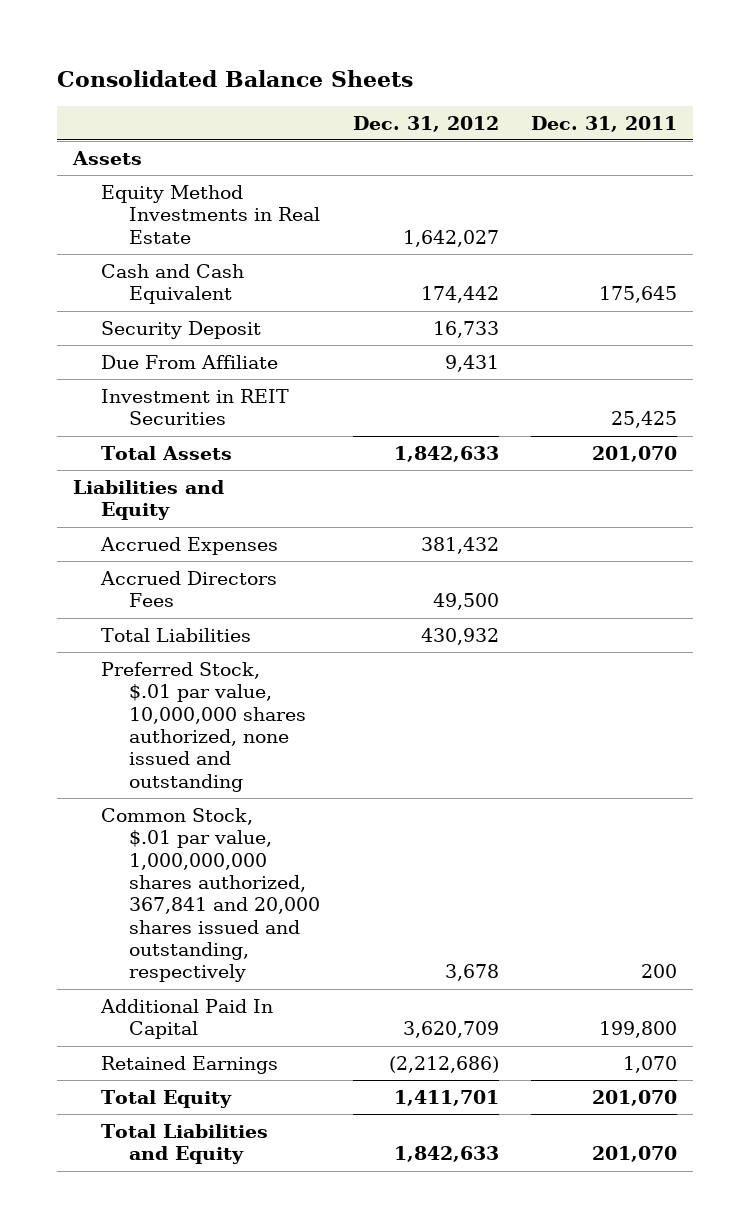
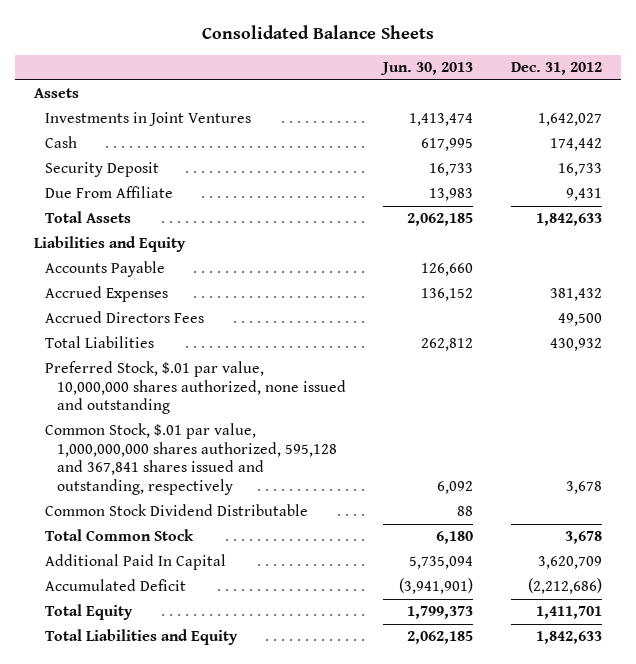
[530,115,677,132] Dec. 31, 2011 -> none
none -> [380,62,474,76] Jun. 30, 2013
[101,184,321,244] Equity Method Investments in Real Estate -> [45,112,252,127] Investments in Joint Ventures
[101,263,245,305] Cash and Cash Equivalent -> [45,136,78,149] Cash
[101,388,290,426] Investment in REIT Securities -> none
none -> [45,261,166,278] Accounts Payable
none -> [45,423,337,495] Common Stock, $.01 par value, 1,000,000,000 shares authorized, 595,128 and 367,841 shares issued and outstanding, respectively
none -> [45,504,309,517] Common Stock Dividend Distributable
[101,807,321,983] Common Stock, $.01 par value, 1,000,000,000 shares authorized, 367,841 and 20,000 shares issued and outstanding, respectively -> [45,529,195,542] Total Common Stock
[101,1055,279,1074] Retained Earnings -> [45,579,187,592] Accumulated Deficit

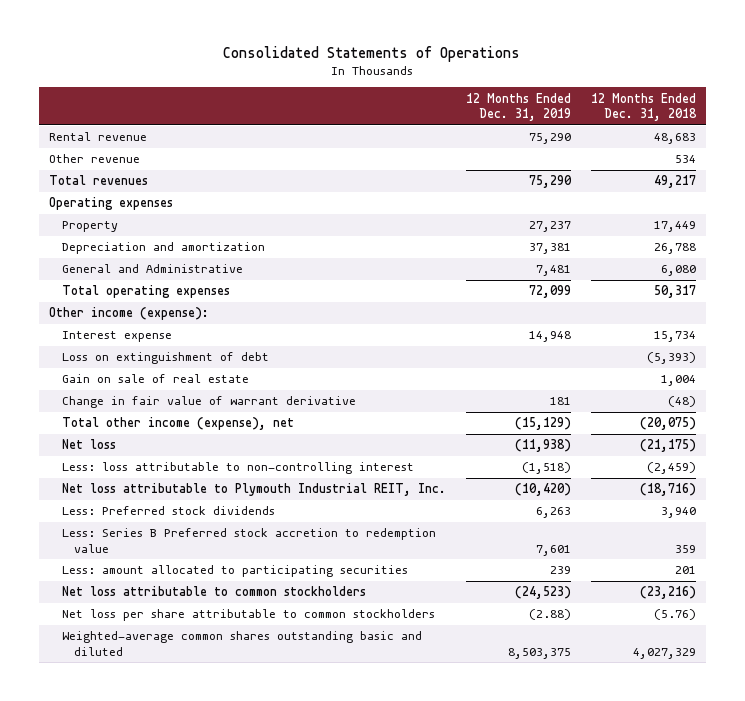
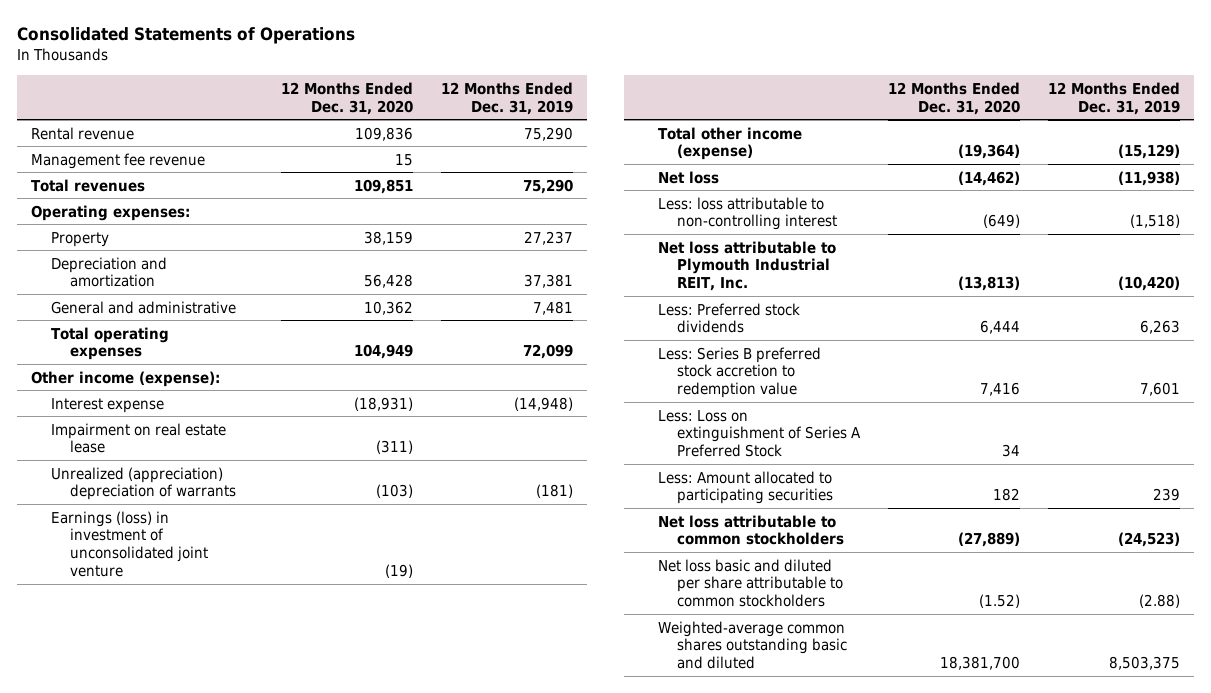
[591,92,698,121] 12 Months Ended Dec. 31, 2018 -> none
none -> [281,81,414,115] 12 Months Ended Dec. 31, 2020
[48,154,140,164] Other revenue -> none
none -> [31,152,206,169] Management fee revenue
[48,197,173,211] Operating expenses -> [31,204,191,221] Operating expenses:
[61,264,243,274] General and Administrative -> [50,300,236,314] General and administrative
[61,352,269,365] Loss on extinguishment of debt -> none
[61,374,249,384] Gain on sale of real estate -> none
[61,396,356,409] Change in fair value of warrant derivative -> none
[528,331,571,343] 14,948 -> [514,396,574,411] (14,948)
none -> [50,422,226,454] Impairment on real estate lease
none -> [50,466,237,501] Unrealized (appreciation) depreciation of warrants
none -> [50,510,209,577] Earnings (loss) in investment of unconsolidated joint venture
[61,417,294,431] Total other income (expense), net -> [657,126,802,161] Total other income (expense)
[61,528,436,553] Less: Series B Preferred stock accretion to redemption value -> [657,346,821,399] Less: Series B preferred stock accretion to redemption value
none -> [657,409,862,458] Less: Loss on extinguishment of Series A Preferred Stock
[61,565,408,578] Less: amount allocated to participating securities -> [657,470,834,505] Less: Amount allocated to participating securities
[61,609,435,622] Net loss per share attributable to common stockholders -> [657,558,844,608] Net loss basic and diluted per share attributable to common stockholders

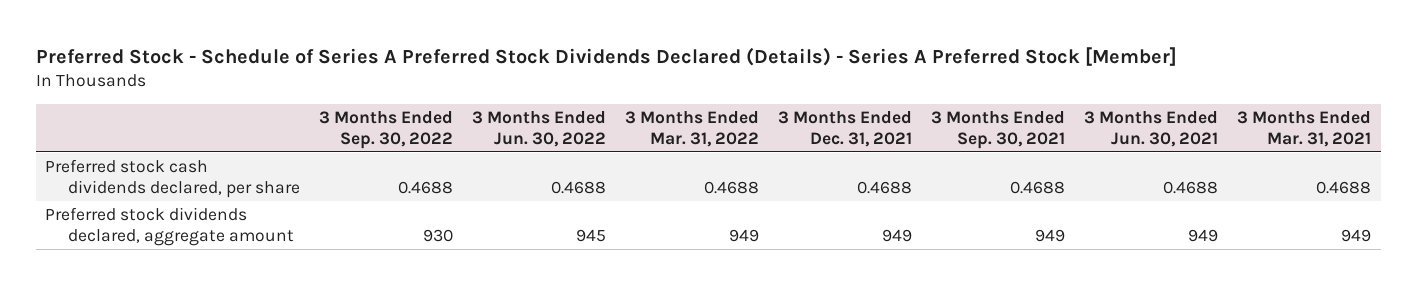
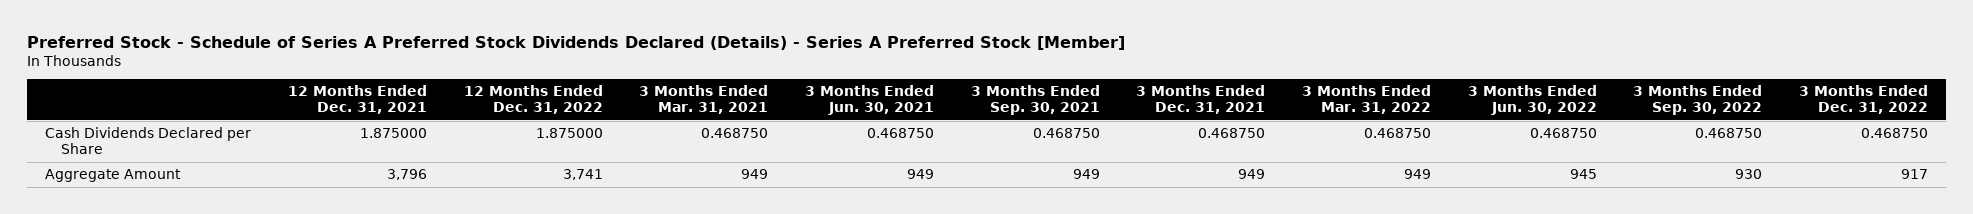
none -> [288,85,428,114] 12 Months Ended Dec. 31, 2021
none -> [463,85,603,114] 12 Months Ended Dec. 31, 2022
none -> [1799,85,1929,114] 3 Months Ended Dec. 31, 2022
[45,159,300,198] Preferred stock cash dividends declared, per share -> [45,127,252,155] Cash Dividends Declared per Share
[397,180,453,194] 0.4688 -> [1695,128,1763,139] 0.468750
[550,180,606,194] 0.4688 -> [1529,128,1597,139] 0.468750
[704,180,760,194] 0.4688 -> [1364,128,1432,139] 0.468750
[857,180,913,194] 0.4688 -> [1198,128,1266,139] 0.468750
[1010,180,1066,194] 0.4688 -> [1032,128,1100,139] 0.468750
[1163,180,1219,194] 0.4688 -> [867,128,935,139] 0.468750
[1316,180,1372,194] 0.4688 -> [701,128,769,139] 0.468750
[45,207,294,246] Preferred stock dividends declared, aggregate amount -> [45,169,182,183] Aggregate Amount

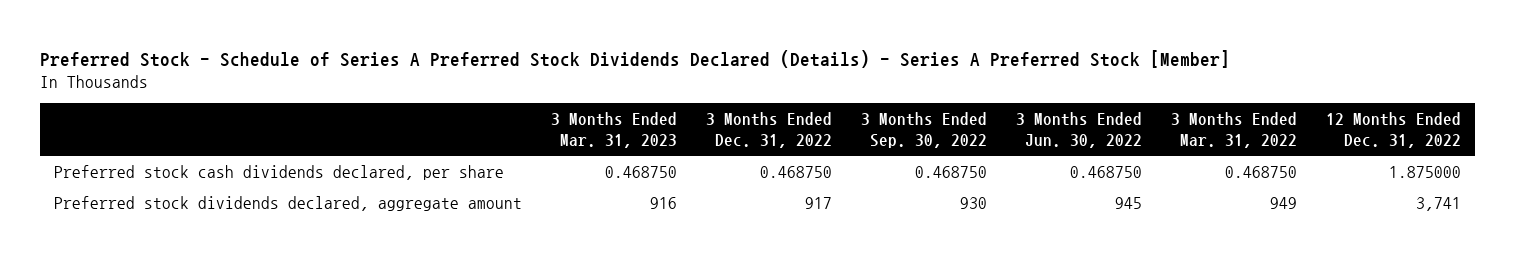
[288,85,428,114] 12 Months Ended Dec. 31, 2021 -> none
[639,85,769,114] 3 Months Ended Mar. 31, 2021 -> none
[805,85,935,115] 3 Months Ended Jun. 30, 2021 -> none
[970,85,1100,115] 3 Months Ended Sep. 30, 2021 -> none
[1136,85,1266,114] 3 Months Ended Dec. 31, 2021 -> none
none -> [551,112,678,149] 3 Months Ended Mar. 31, 2023
[45,127,252,155] Cash Dividends Declared per Share -> [54,164,505,180] Preferred stock cash dividends declared, per share
[45,169,182,183] Aggregate Amount -> [54,195,523,211] Preferred stock dividends declared, aggregate amount

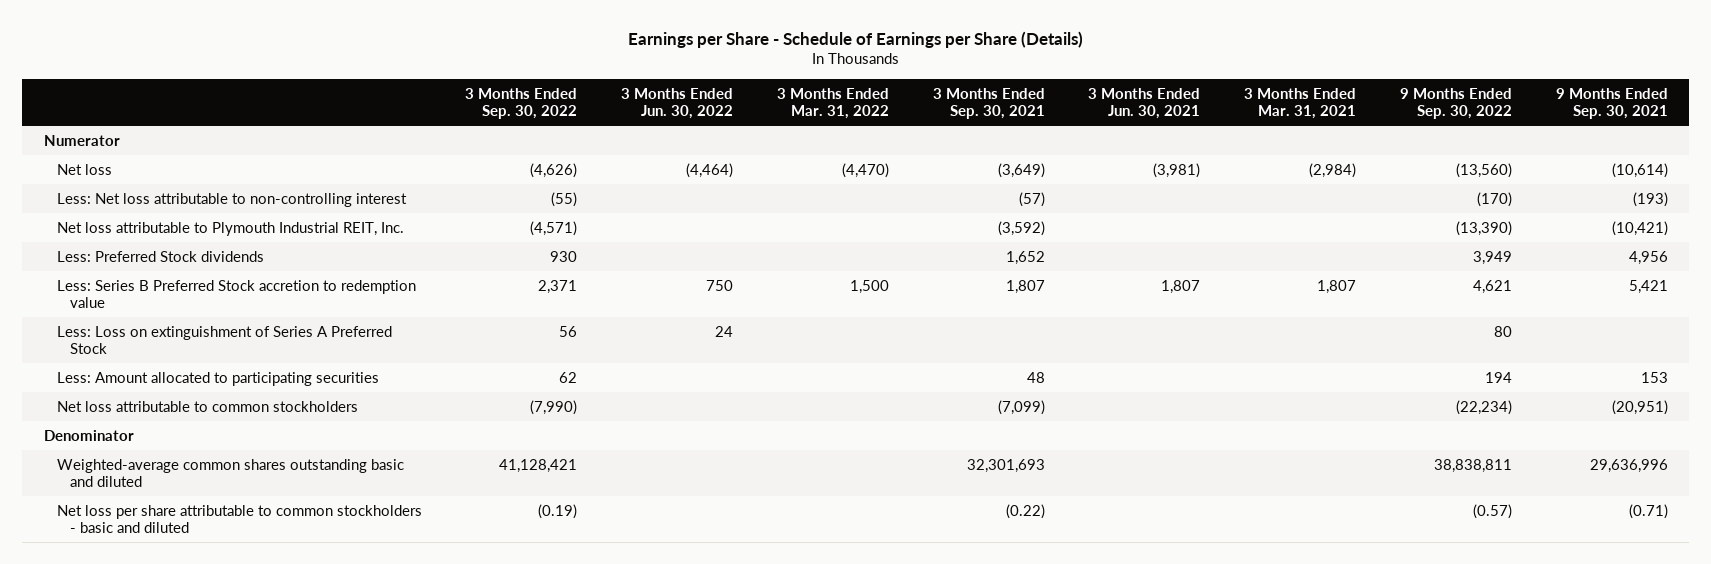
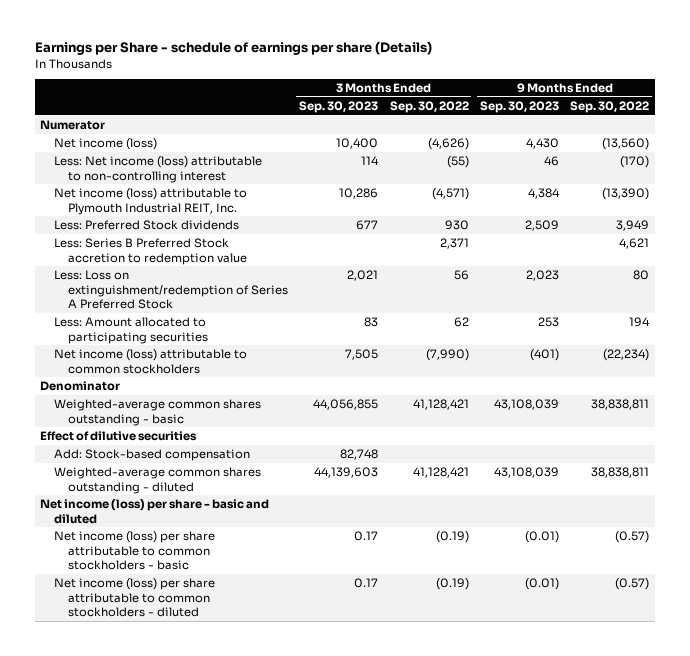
[627,30,1083,48] Earnings per Share - Schedule of Earnings per Share (Details) -> [34,41,432,56] Earnings per Share - schedule of earnings per share (Details)
[621,87,734,119] 3 Months Ended Jun. 30, 2022 -> none
[776,87,889,119] 3 Months Ended Mar. 31, 2022 -> none
[932,87,1045,119] 3 Months Ended Sep. 30, 2021 -> none
[1088,87,1201,119] 3 Months Ended Jun. 30, 2021 -> none
[1244,87,1357,119] 3 Months Ended Mar. 31, 2021 -> none
[1555,87,1668,119] 9 Months Ended Sep. 30, 2021 -> none
none -> [299,100,379,113] Sep. 30, 2023
none -> [479,100,559,113] Sep. 30, 2023
[56,163,112,175] Net loss -> [54,138,158,151] Net income (loss)
[56,192,407,207] Less: Net loss attributable to non-controlling interest -> [54,156,263,183] Less: Net income (loss) attributable to non-controlling interest
[56,221,404,236] Net loss attributable to Plymouth Industrial REIT, Inc. -> [54,188,248,215] Net income (loss) attributable to Plymouth Industrial REIT, Inc.
[56,325,392,355] Less: Loss on extinguishment of Series A Preferred Stock -> [54,270,288,310] Less: Loss on extinguishment/redemption of Series A Preferred Stock
[56,400,358,412] Net loss attributable to common stockholders -> [54,349,248,374] Net income (loss) attributable to common stockholders
[56,458,404,488] Weighted-average common shares outstanding basic and diluted -> [54,399,262,426] Weighted-average common shares outstanding - basic
none -> [40,431,198,442] Effect of dilutive securities
none -> [54,449,251,462] Add: Stock-based compensation
none -> [54,467,262,494] Weighted-average common shares outstanding - diluted
none -> [40,499,270,524] Net income (loss) per share - basic and diluted
[56,504,422,534] Net loss per share attributable to common stockholders - basic and diluted -> [54,531,216,571] Net income (loss) per share attributable to common stockholders - basic
none -> [54,578,216,618] Net income (loss) per share attributable to common stockholders - diluted

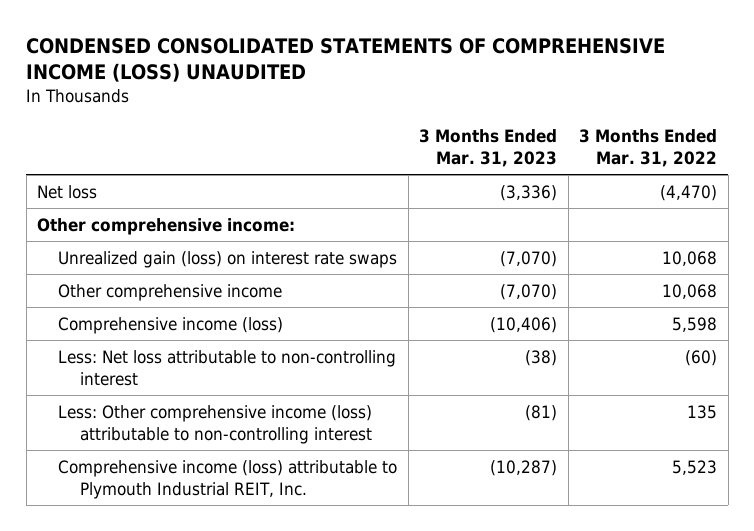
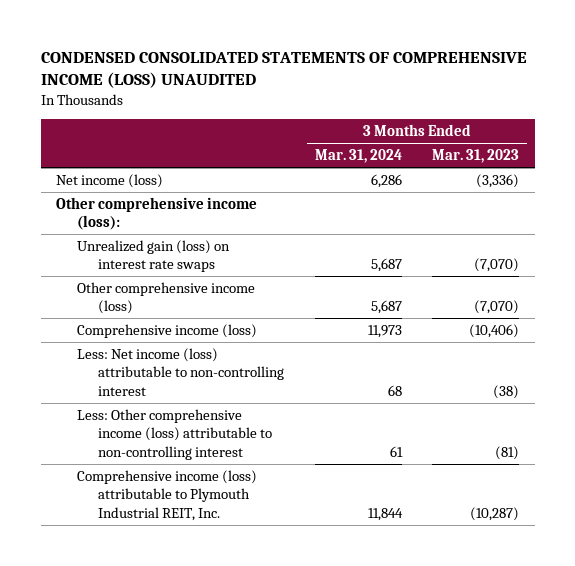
[579,129,718,167] 3 Months Ended Mar. 31, 2022 -> none
none -> [314,149,402,164] Mar. 31, 2024
[37,184,98,199] Net loss -> [55,173,163,188] Net income (loss)
[37,217,296,235] Other comprehensive income: -> [55,196,257,231] Other comprehensive income (loss):
[58,283,283,301] Other comprehensive income -> [77,281,256,315] Other comprehensive income (loss)
[58,349,397,386] Less: Net loss attributable to non-controlling interest -> [77,347,285,396] Less: Net income (loss) attributable to non-controlling interest

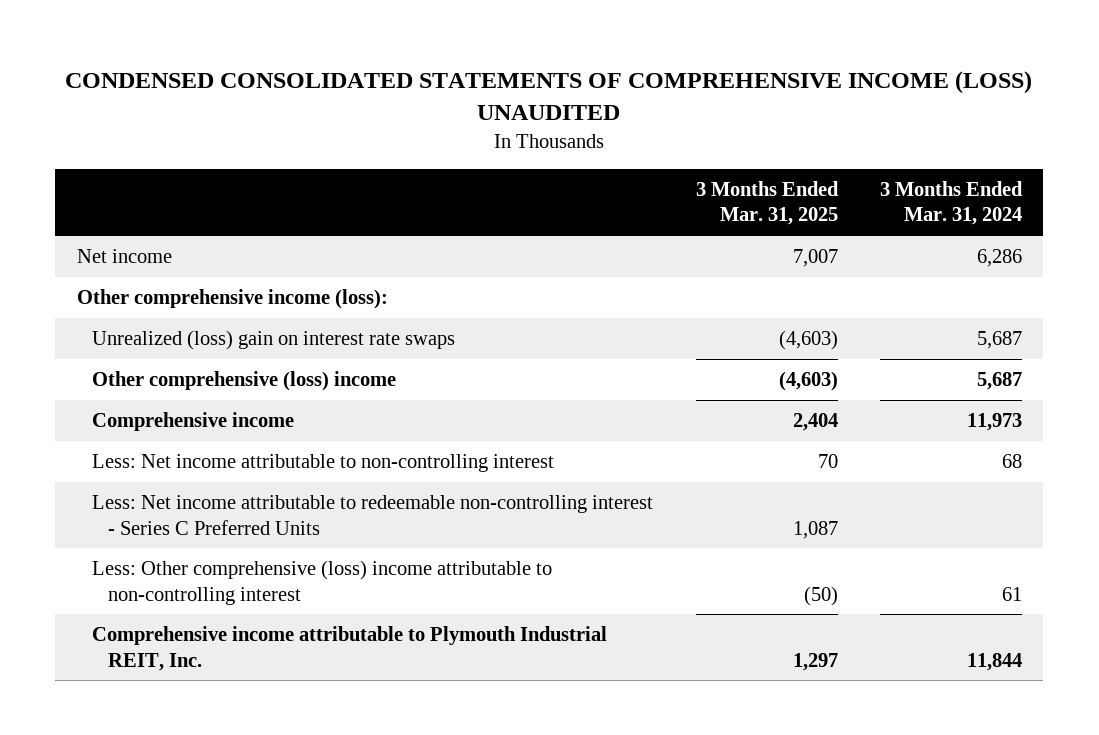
[432,149,520,164] Mar. 31, 2023 -> none
none -> [695,180,839,226] 3 Months Ended Mar. 31, 2025
[55,173,163,188] Net income (loss) -> [76,249,172,264] Net income
[77,239,231,273] Unrealized gain (loss) on interest rate swaps -> [92,330,456,351] Unrealized (loss) gain on interest rate swaps
[77,281,256,315] Other comprehensive income (loss) -> [92,371,397,392] Other comprehensive (loss) income
[77,323,258,338] Comprehensive income (loss) -> [92,412,295,432] Comprehensive income
[77,347,285,396] Less: Net income (loss) attributable to non-controlling interest -> [92,454,555,473] Less: Net income attributable to non-controlling interest
none -> [92,495,654,535] Less: Net income attributable to redeemable non-controlling interest - Series C Preferred Units
[77,408,273,460] Less: Other comprehensive income (loss) attributable to non-controlling interest -> [92,560,553,605] Less: Other comprehensive (loss) income attributable to non-controlling interest
[77,469,258,521] Comprehensive income (loss) attributable to Plymouth Industrial REIT, Inc. -> [92,626,608,671] Comprehensive income attributable to Plymouth Industrial REIT, Inc.

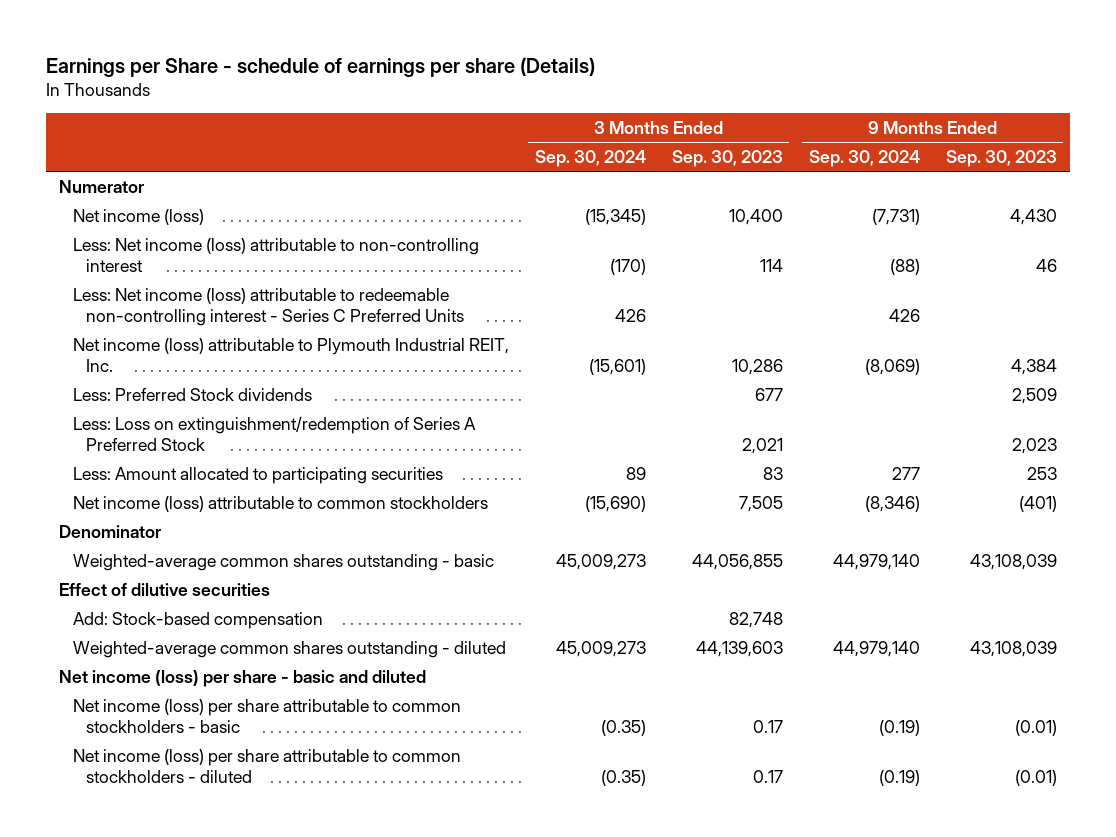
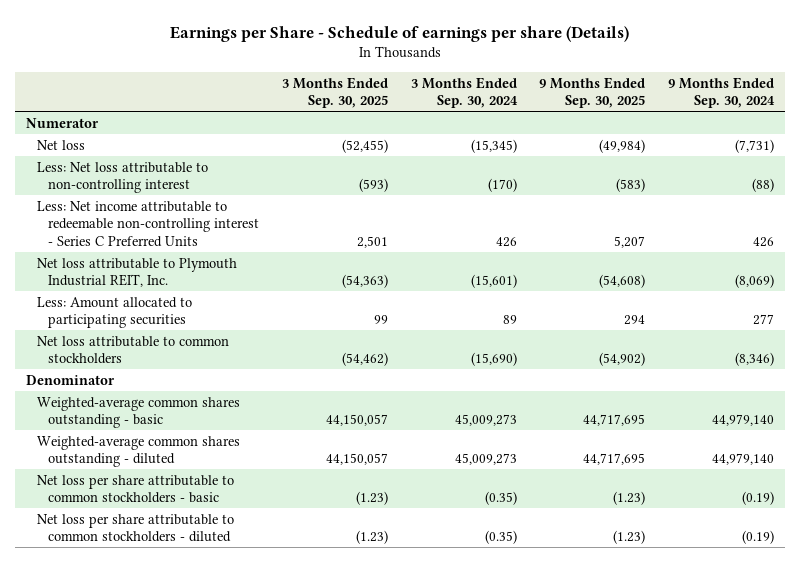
[45,56,595,77] Earnings per Share - schedule of earnings per share (Details) -> [169,25,629,42] Earnings per Share - Schedule of earnings per share (Details)
[671,150,783,168] Sep. 30, 2023 -> none
[945,150,1057,168] Sep. 30, 2023 -> none
none -> [281,76,388,109] 3 Months Ended Sep. 30, 2025
none -> [539,76,646,109] 9 Months Ended Sep. 30, 2025
[72,387,312,401] Less: Preferred Stock dividends -> none
[72,415,476,452] Less: Loss on extinguishment/redemption of Series A Preferred Stock -> none
[72,208,204,225] Net income (loss) -> [37,139,86,150] Net loss
[72,237,479,273] Less: Net income (loss) attributable to non-controlling interest -> [37,161,209,194] Less: Net loss attributable to non-controlling interest
[72,287,465,327] Less: Net income (loss) attributable to redeemable non-controlling interest - Series C Preferred Units -> [37,200,260,247] Less: Net income attributable to redeemable non-controlling interest - Series C Preferred Units
[72,337,509,373] Net income (loss) attributable to Plymouth Industrial REIT, Inc. -> [37,257,238,288] Net loss attributable to Plymouth Industrial REIT, Inc.
[72,495,488,512] Net income (loss) attributable to common stockholders -> [37,335,230,365] Net loss attributable to common stockholders
[58,582,270,596] Effect of dilutive securities -> none
[72,611,323,629] Add: Stock-based compensation -> none
[58,669,426,687] Net income (loss) per share - basic and diluted -> none
[72,698,461,734] Net income (loss) per share attributable to common stockholders - basic -> [37,474,235,504] Net loss per share attributable to common stockholders - basic
[72,748,461,784] Net income (loss) per share attributable to common stockholders - diluted -> [37,513,235,543] Net loss per share attributable to common stockholders - diluted

